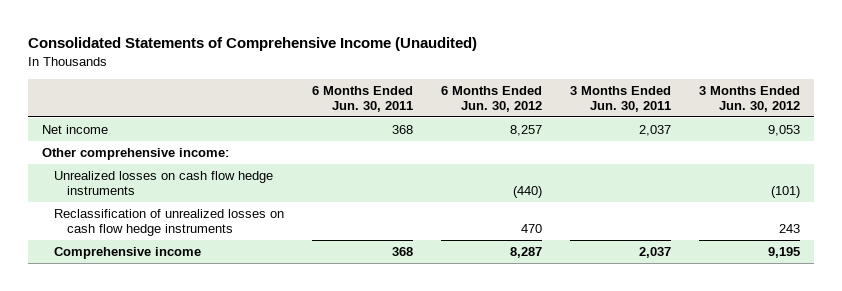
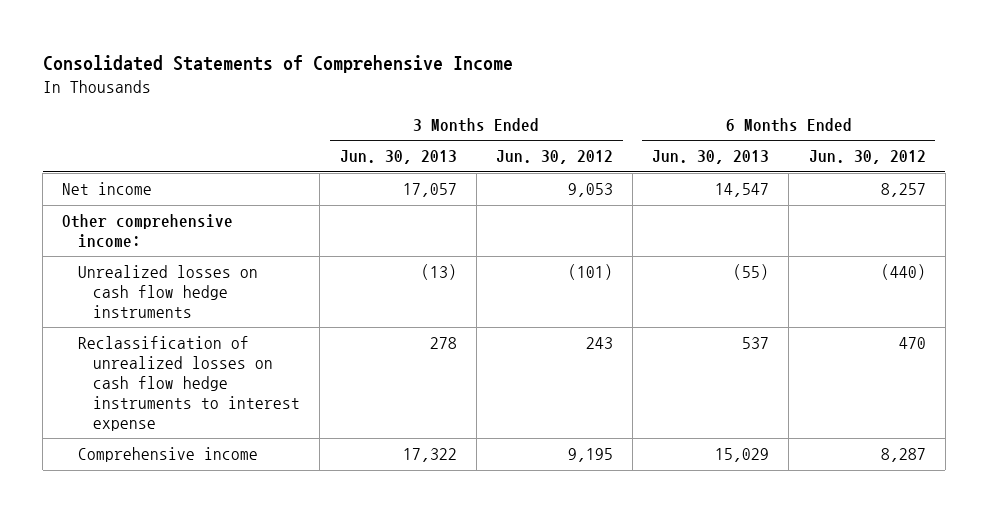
[27,37,477,52] Consolidated Statements of Comprehensive Income (Unaudited) -> [42,54,513,73] Consolidated Statements of Comprehensive Income
[312,85,414,113] 6 Months Ended Jun. 30, 2011 -> none
[570,85,672,113] 3 Months Ended Jun. 30, 2011 -> none
none -> [339,150,457,165] Jun. 30, 2013
none -> [652,150,770,165] Jun. 30, 2013
[54,208,285,237] Reclassification of unrealized losses on cash flow hedge instruments -> [77,336,301,431] Reclassification of unrealized losses on cash flow hedge instruments to interest expense

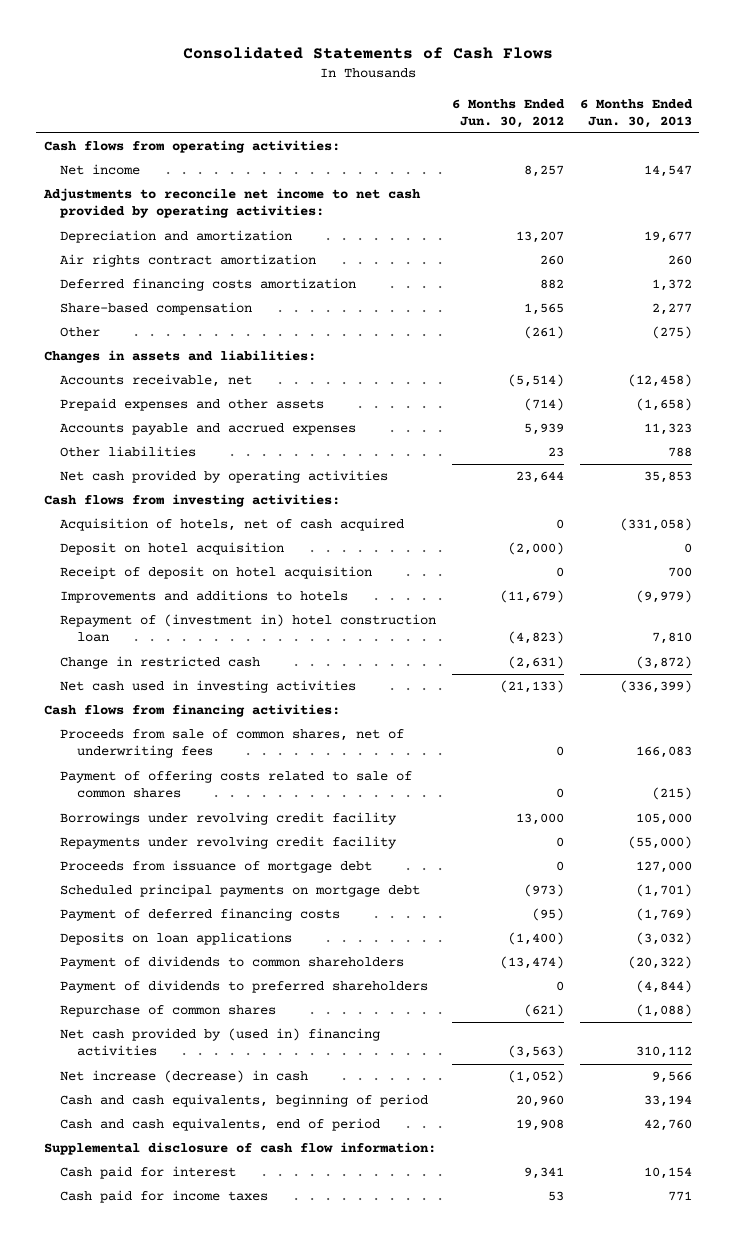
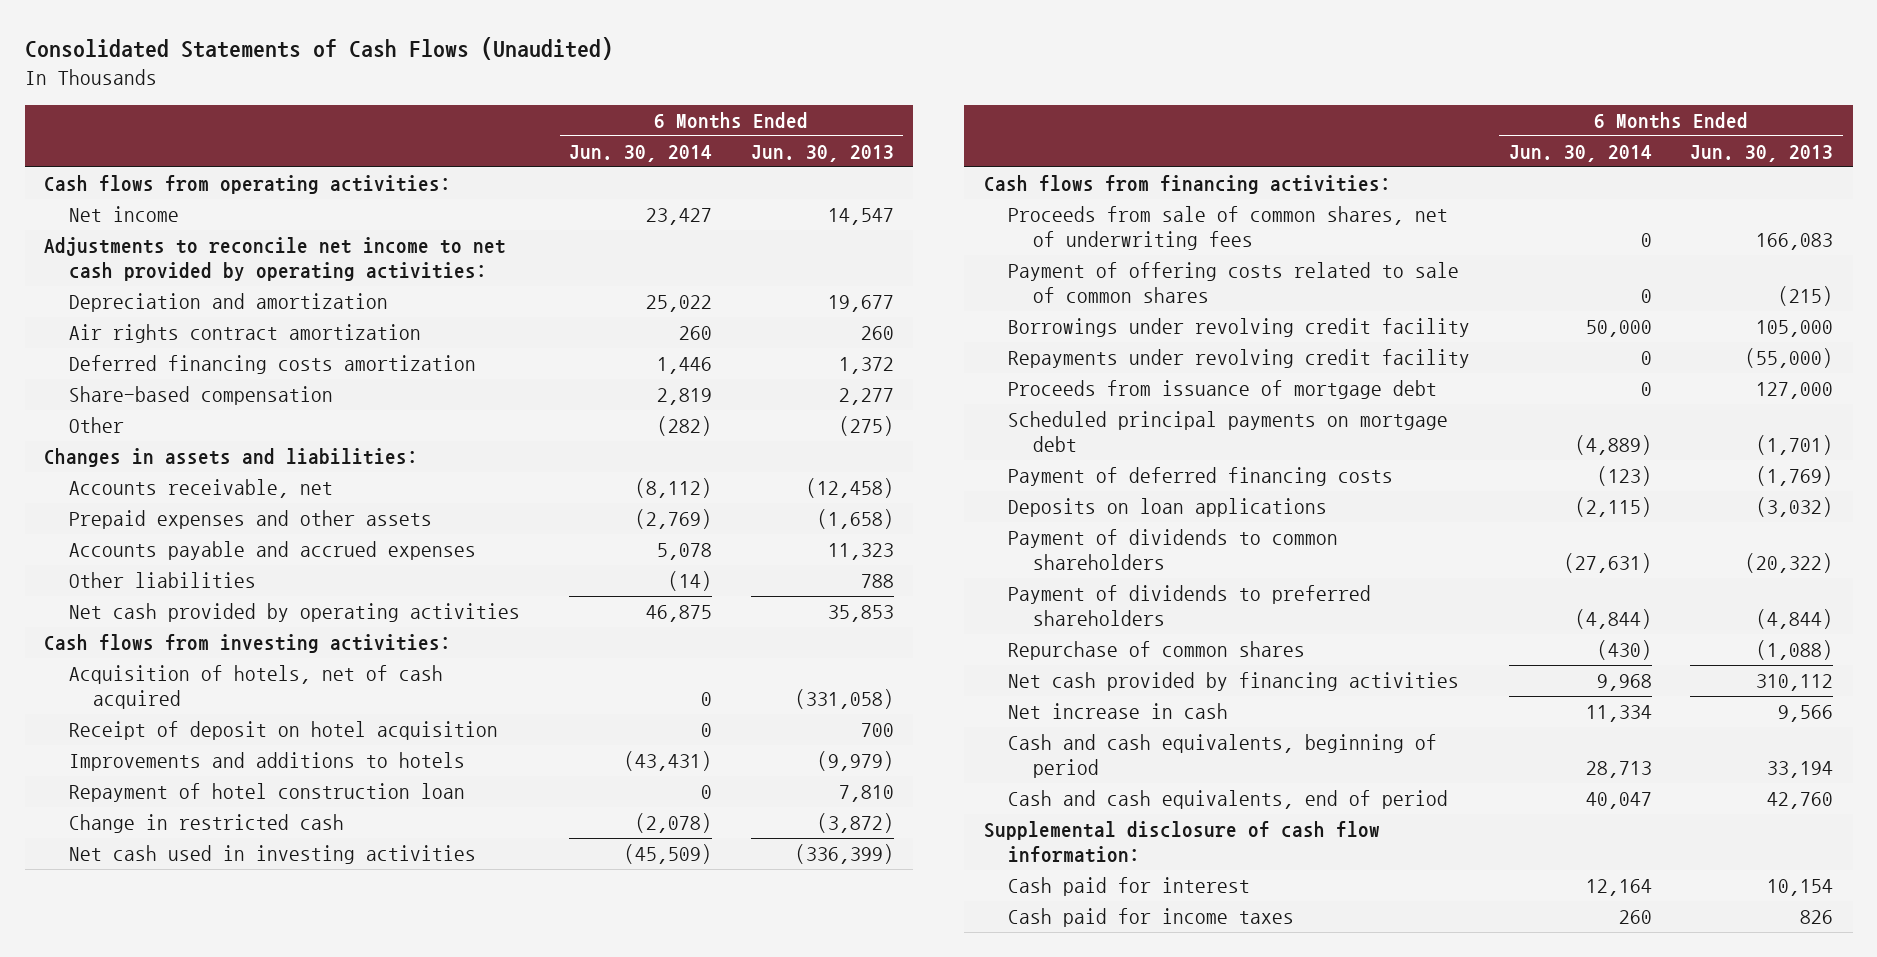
[182,46,553,59] Consolidated Statements of Cash Flows -> [24,37,613,61] Consolidated Statements of Cash Flows (Unaudited)
[452,98,566,128] 6 Months Ended Jun. 30, 2012 -> none
none -> [569,144,713,162] Jun. 30, 2014
[60,542,285,556] Deposit on hotel acquisition -> none
[60,614,437,643] Repayment of (investment in) hotel construction loan -> [68,783,465,803] Repayment of hotel construction loan
[60,1028,381,1057] Net cash provided by (used in) financing activities -> [1008,672,1460,692] Net cash provided by financing activities
[60,1070,309,1084] Net increase (decrease) in cash -> [1008,703,1229,720] Net increase in cash
[667,1191,692,1202] 771 -> [1800,910,1834,925] 826

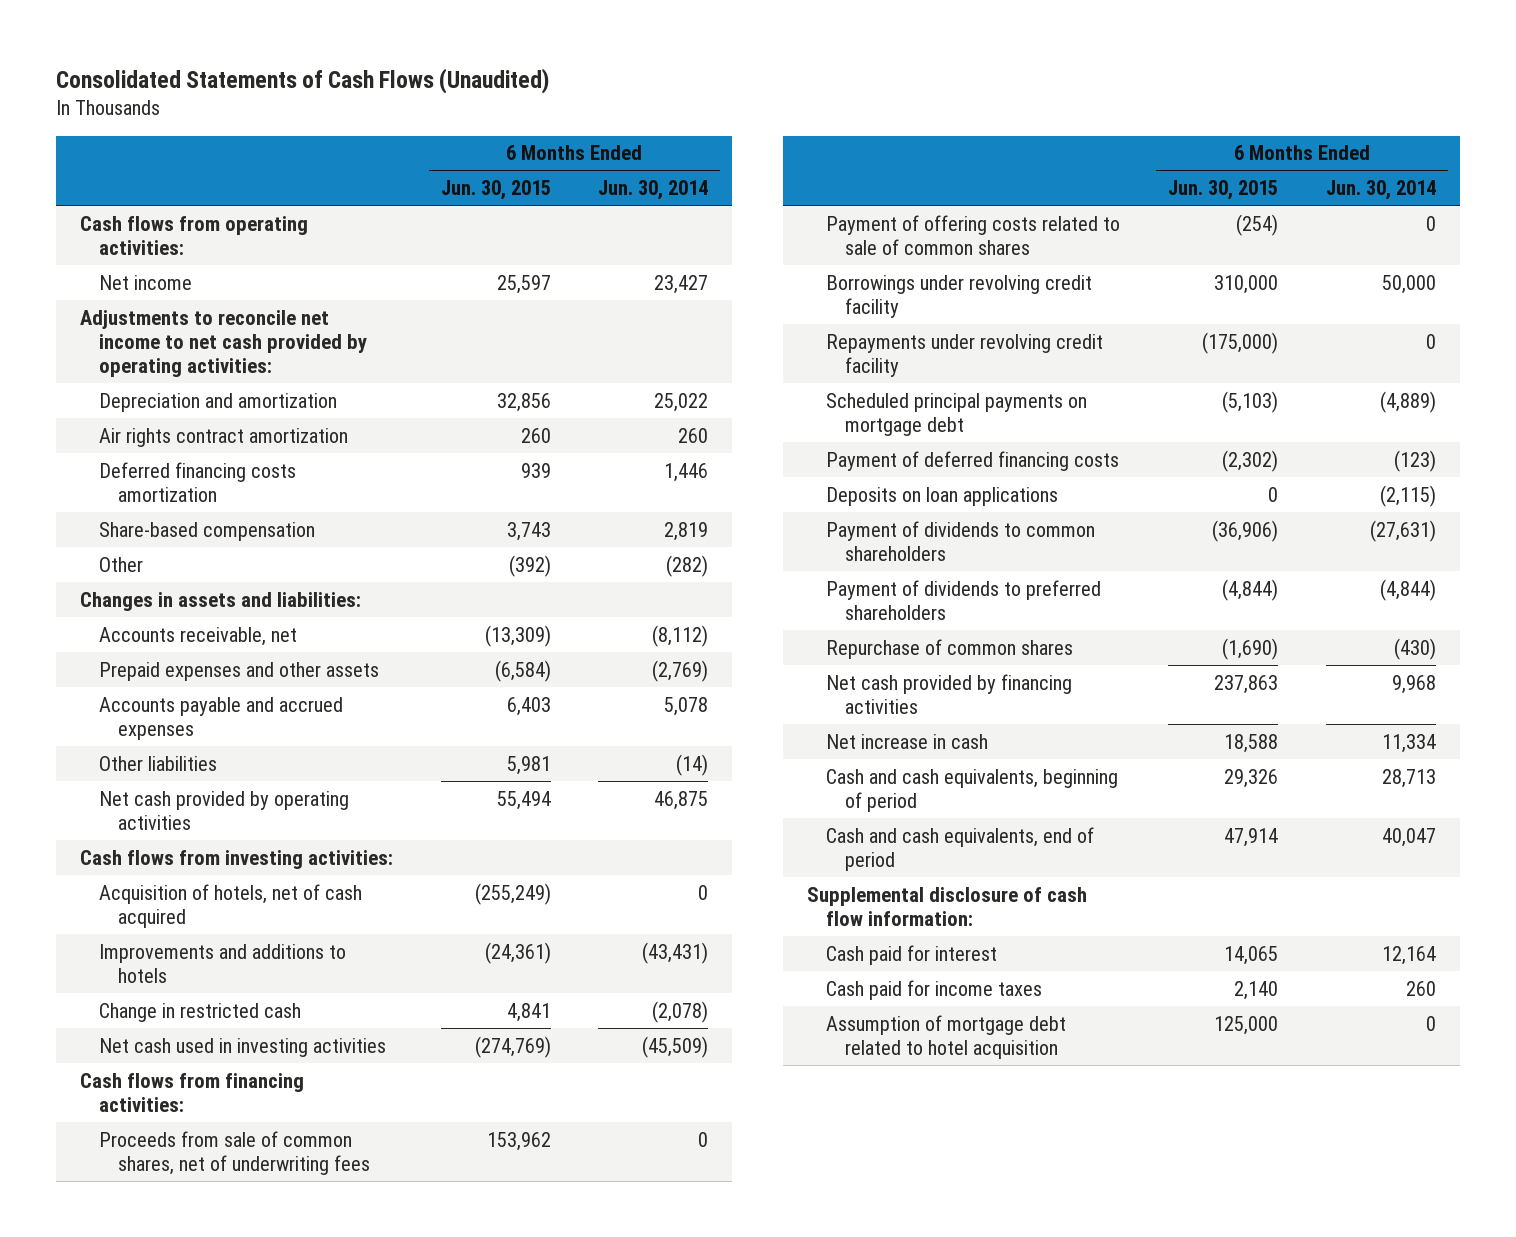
[750,144,894,162] Jun. 30, 2013 -> none
none -> [440,180,551,201] Jun. 30, 2015
[68,721,498,741] Receipt of deposit on hotel acquisition -> none
[68,783,465,803] Repayment of hotel construction loan -> none
[1008,380,1438,400] Proceeds from issuance of mortgage debt -> none
none -> [826,1014,1067,1059] Assumption of mortgage debt related to hotel acquisition

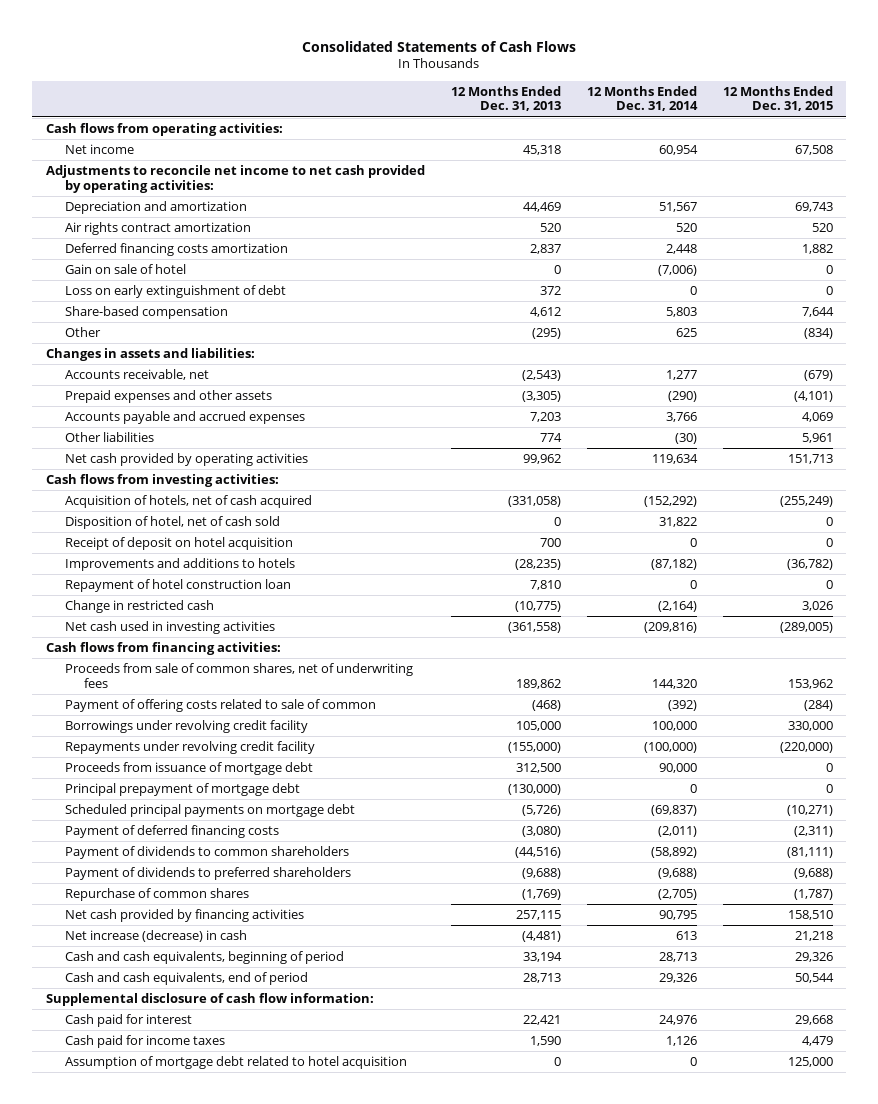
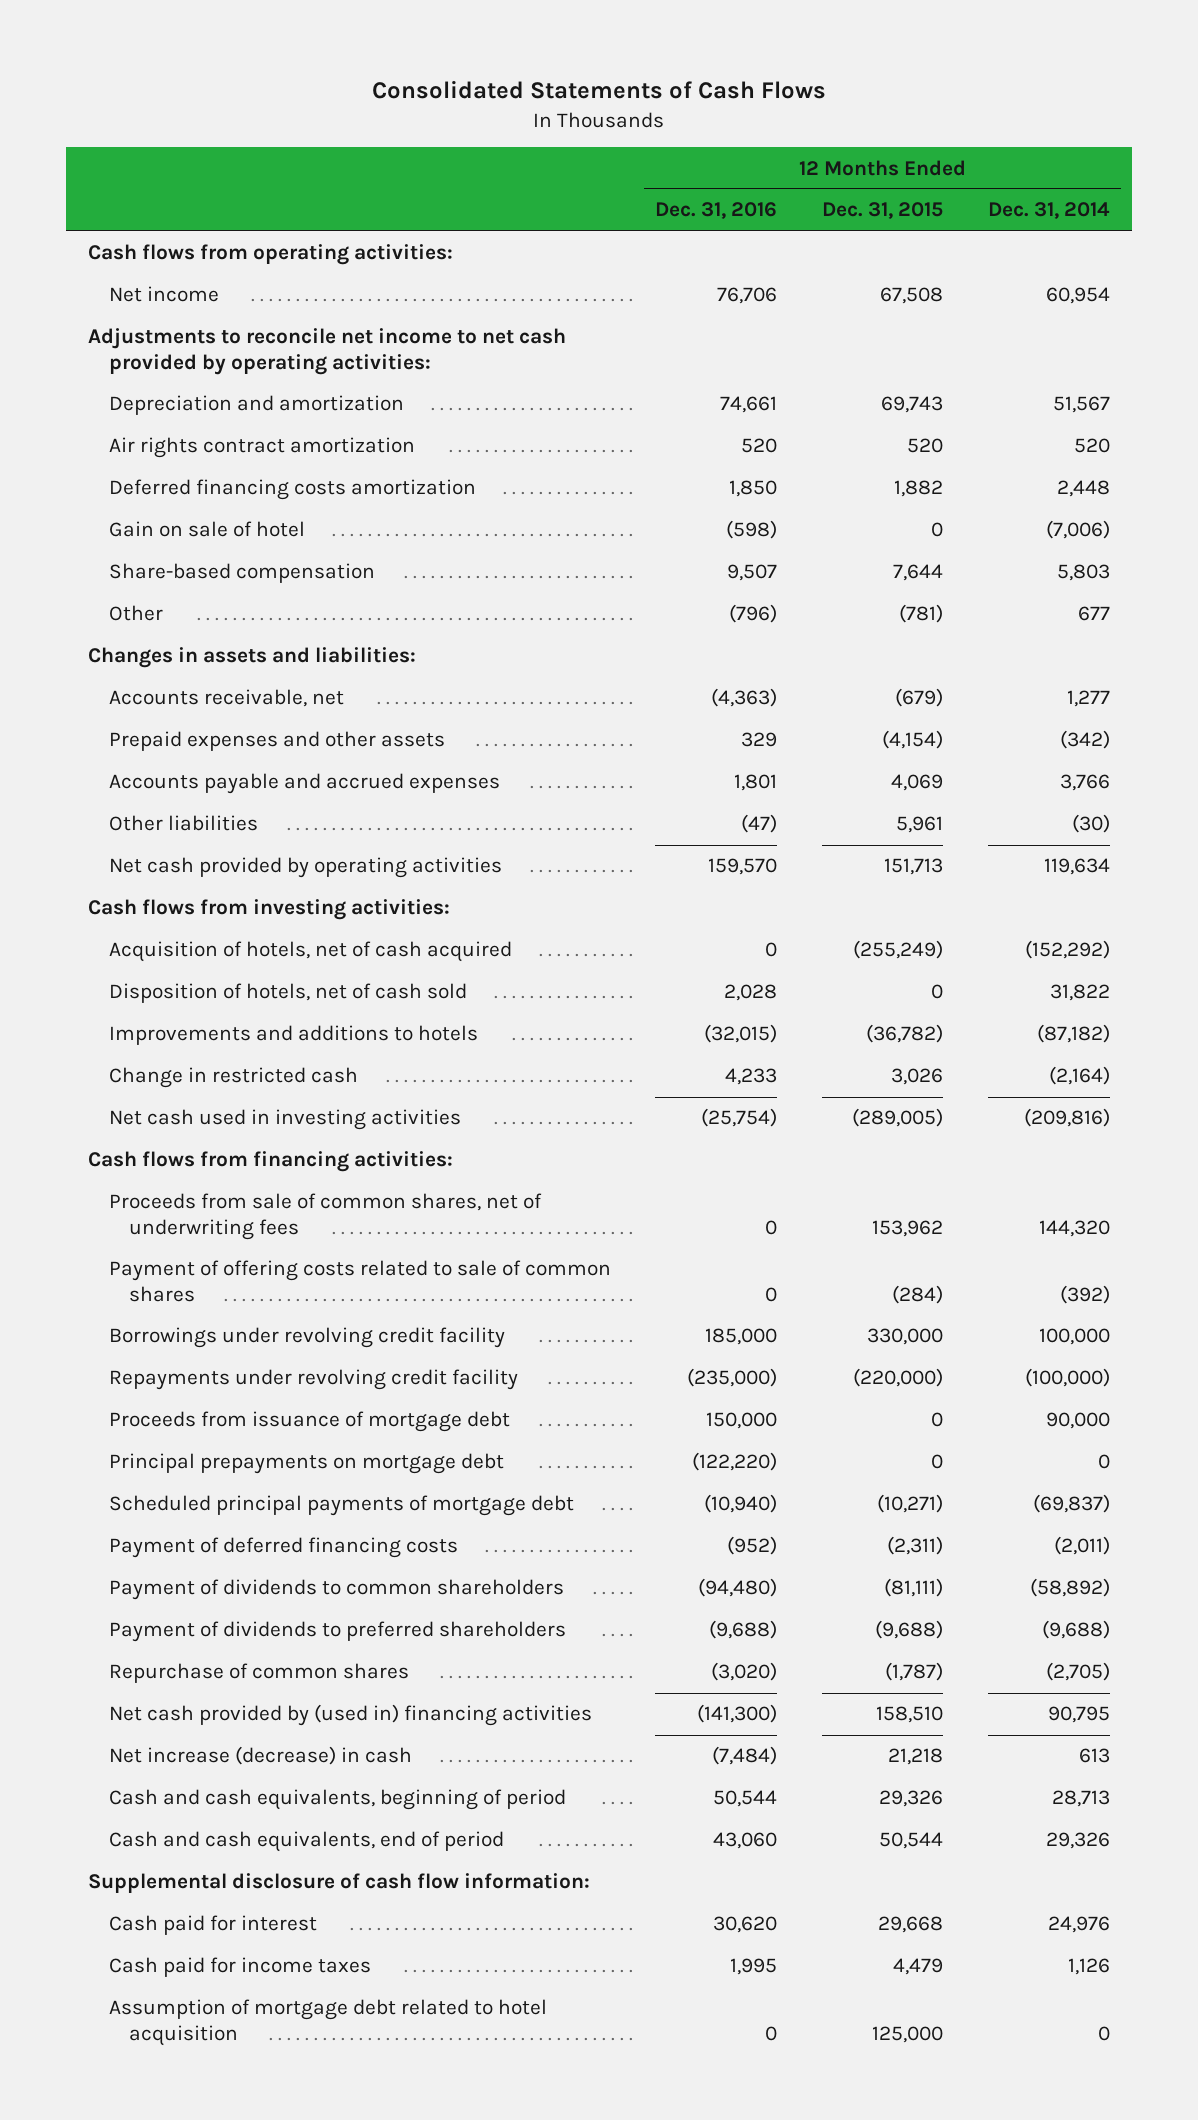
[450,85,561,112] 12 Months Ended Dec. 31, 2013 -> none
none -> [655,202,778,220] Dec. 31, 2016
[64,285,286,299] Loss on early extinguishment of debt -> none
[675,328,697,338] 625 -> [1077,606,1110,622] 677
[803,328,833,340] (834) -> [899,604,944,624] (781)
[667,391,697,403] (290) -> [1059,730,1110,750] (342)
[793,391,833,403] (4,101) -> [882,730,944,750] (4,154)
[64,537,293,551] Receipt of deposit on hotel acquisition -> none
[64,516,280,530] Disposition of hotel, net of cash sold -> [108,983,467,1004] Disposition of hotels, net of cash sold
[64,579,291,593] Repayment of hotel construction loan -> none
[64,699,376,713] Payment of offering costs related to sale of common -> [108,1260,611,1302] Payment of offering costs related to sale of common shares
[64,783,300,797] Principal prepayment of mortgage debt -> [108,1453,504,1475] Principal prepayments on mortgage debt
[64,804,355,818] Scheduled principal payments on mortgage debt -> [108,1495,574,1517] Scheduled principal payments of mortgage debt
[64,909,304,923] Net cash provided by financing activities -> [108,1704,592,1727] Net cash provided by (used in) financing activities

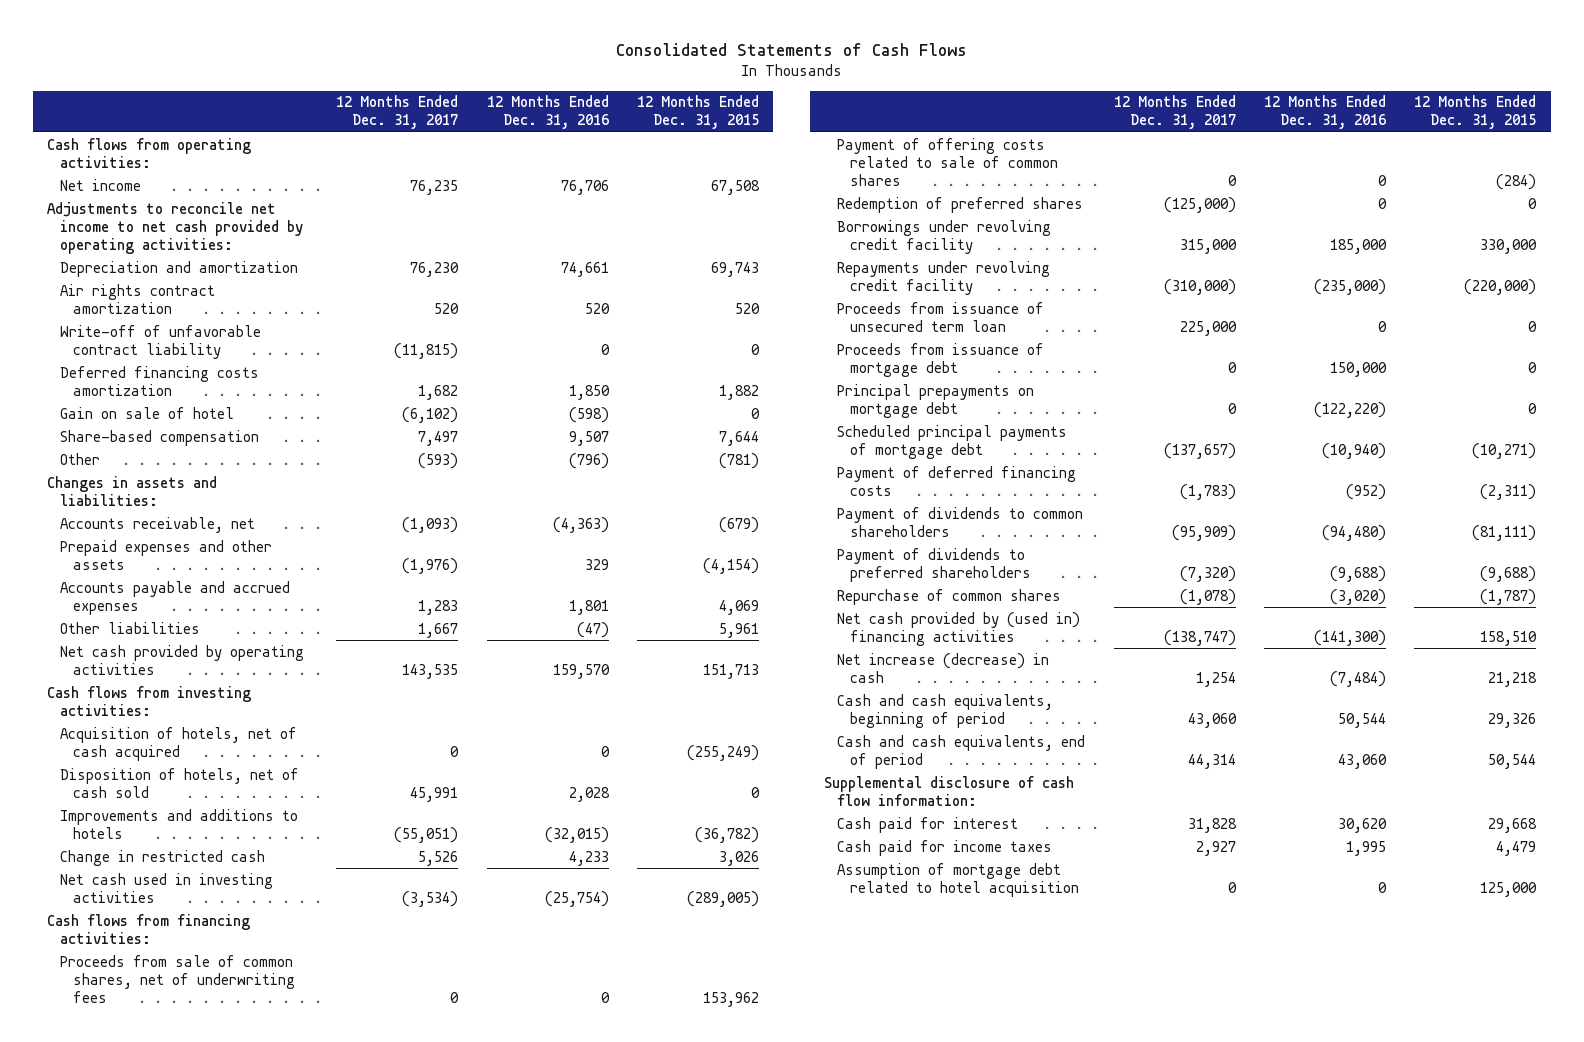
[987,202,1110,220] Dec. 31, 2014 -> none
none -> [336,95,459,130] 12 Months Ended Dec. 31, 2017
none -> [59,324,261,359] Write-off of unfavorable contract liability
none -> [837,196,1084,213] Redemption of preferred shares
none -> [837,301,1045,332] Proceeds from issuance of unsecured term loan

